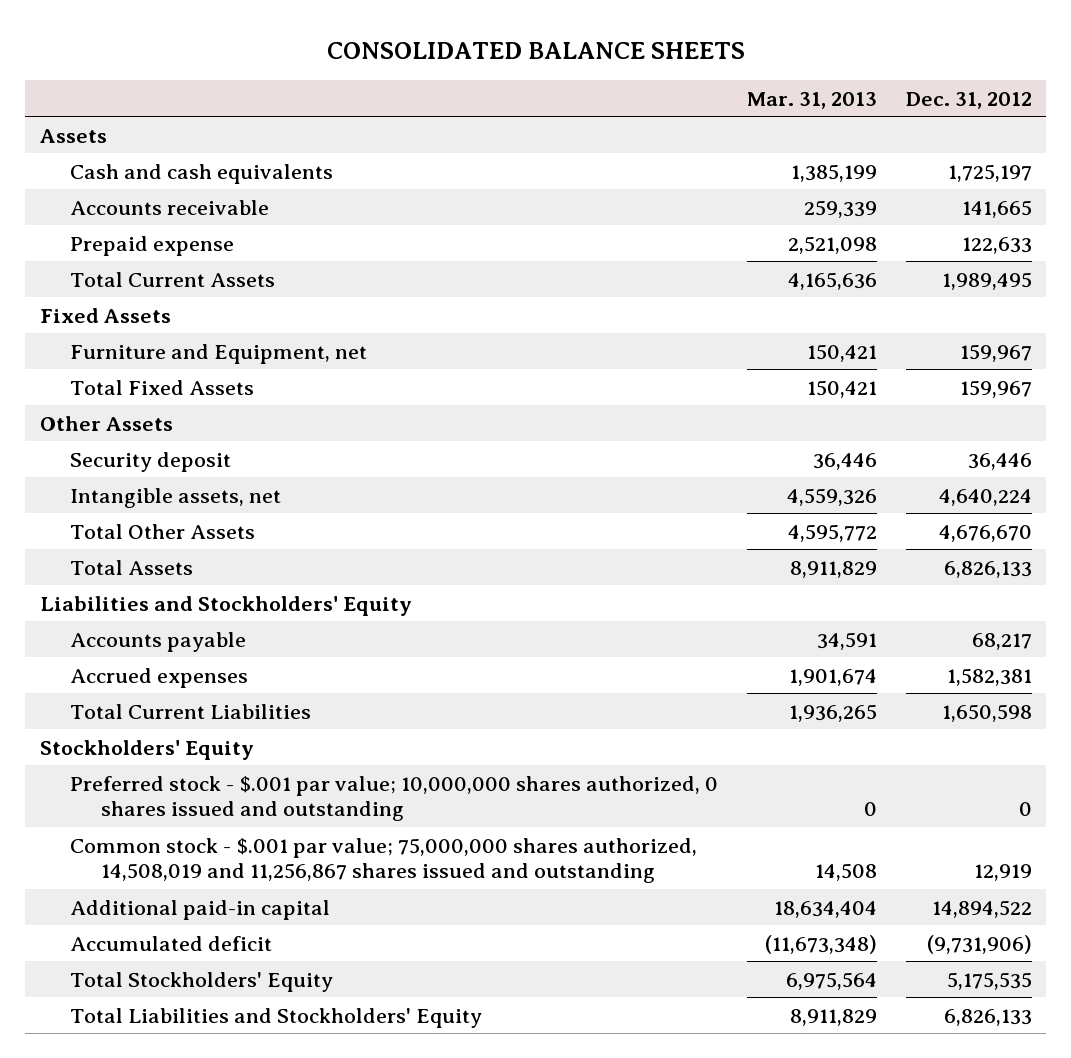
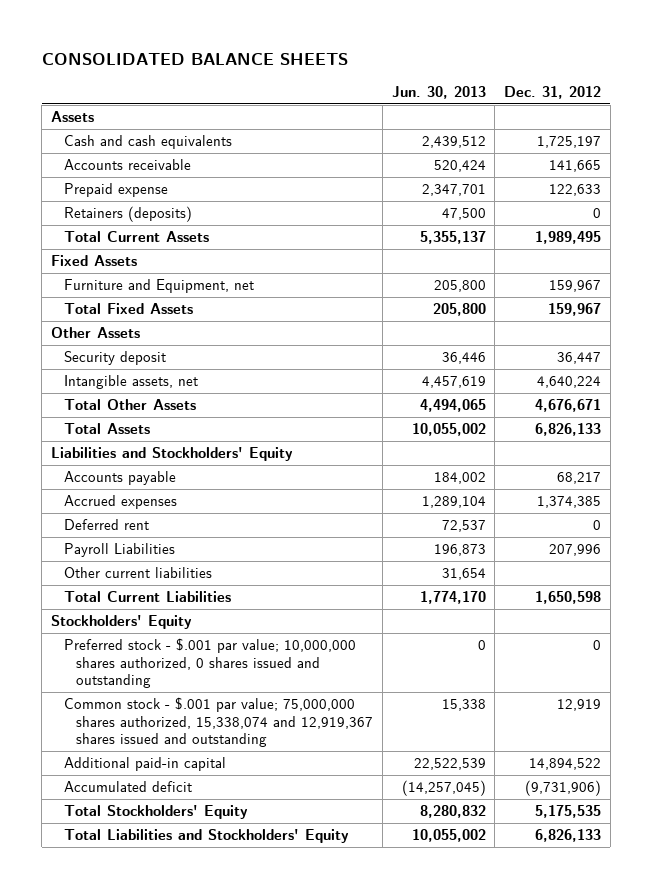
[746,91,877,109] Mar. 31, 2013 -> none
none -> [391,85,486,99] Jun. 30, 2013
none -> [63,206,192,223] Retainers (deposits)
[967,452,1032,470] 36,446 -> [557,352,602,365] 36,447
[938,524,1032,542] 4,676,670 -> [535,399,602,413] 4,676,671
[946,667,1032,686] 1,582,381 -> [537,496,602,509] 1,374,385
none -> [63,519,149,531] Deferred rent
none -> [63,543,175,558] Payroll Liabilities
none -> [63,567,212,579] Other current liabilities
[70,837,698,883] Common stock - $.001 par value; 75,000,000 shares authorized, 14,508,019 and 11,256,867 shares issued and outstanding -> [63,697,374,748] Common stock - $.001 par value; 75,000,000 shares authorized, 15,338,074 and 12,919,367 shares issued and outstanding

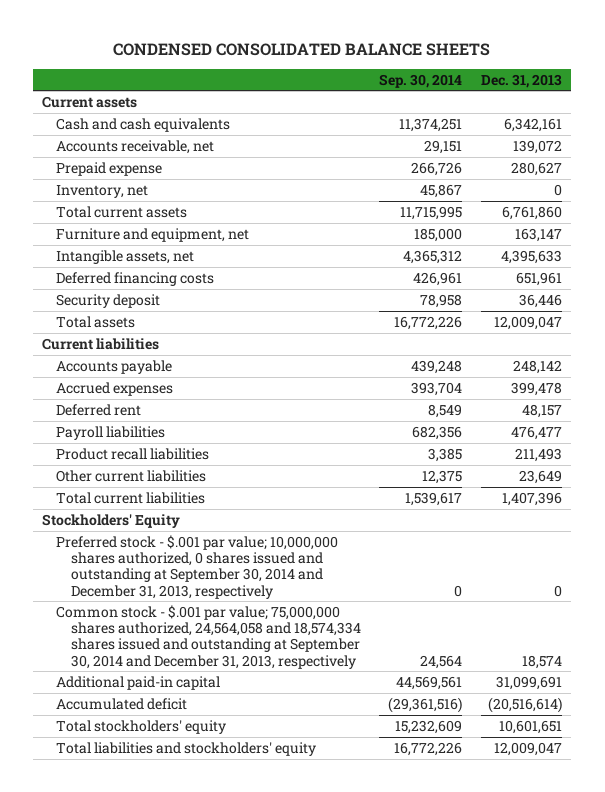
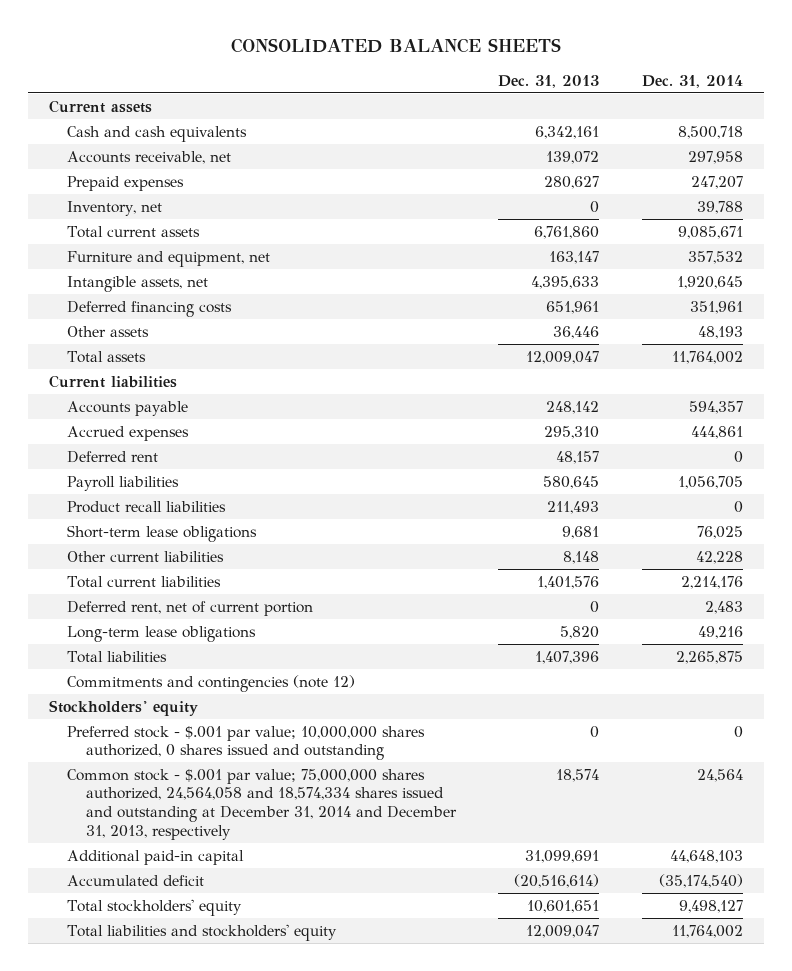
[113,42,491,56] CONDENSED CONSOLIDATED BALANCE SHEETS -> [231,38,562,54] CONSOLIDATED BALANCE SHEETS
[379,73,463,88] Sep. 30, 2014 -> none
none -> [642,74,744,88] Dec. 31, 2014
[56,161,163,176] Prepaid expense -> [67,175,185,191] Prepaid expenses
[56,293,161,308] Security deposit -> [67,325,150,337] Other assets
[511,381,563,396] 399,478 -> [544,425,600,439] 295,310
[511,425,563,440] 476,477 -> [543,475,600,489] 580,645
none -> [67,524,258,542] Short-term lease obligations
[519,469,563,484] 23,649 -> [563,550,600,564] 8,148
[502,491,563,506] 1,407,396 -> [537,575,600,589] 1,401,576
none -> [67,600,314,616] Deferred rent, net of current portion
none -> [67,625,257,642] Long-term lease obligations
none -> [67,650,168,663] Total liabilities
none -> [67,674,356,692] Commitments and contingencies (note 12)
[42,513,181,528] Stockholders' Equity -> [49,699,199,716] Stockholders' equity
[56,534,339,599] Preferred stock - $.001 par value; 10,000,000 shares authorized, 0 shares issued and outstanding at September 30, 2014 and December 31, 2013, respectively -> [67,725,426,761] Preferred stock - $.001 par value; 10,000,000 shares authorized, 0 shares issued and outstanding
[56,604,361,669] Common stock - $.001 par value; 75,000,000 shares authorized, 24,564,058 and 18,574,334 shares issued and outstanding at September 30, 2014 and December 31, 2013, respectively -> [67,768,457,840] Common stock - $.001 par value; 75,000,000 shares authorized, 24,564,058 and 18,574,334 shares issued and outstanding at December 31, 2014 and December 31, 2013, respectively

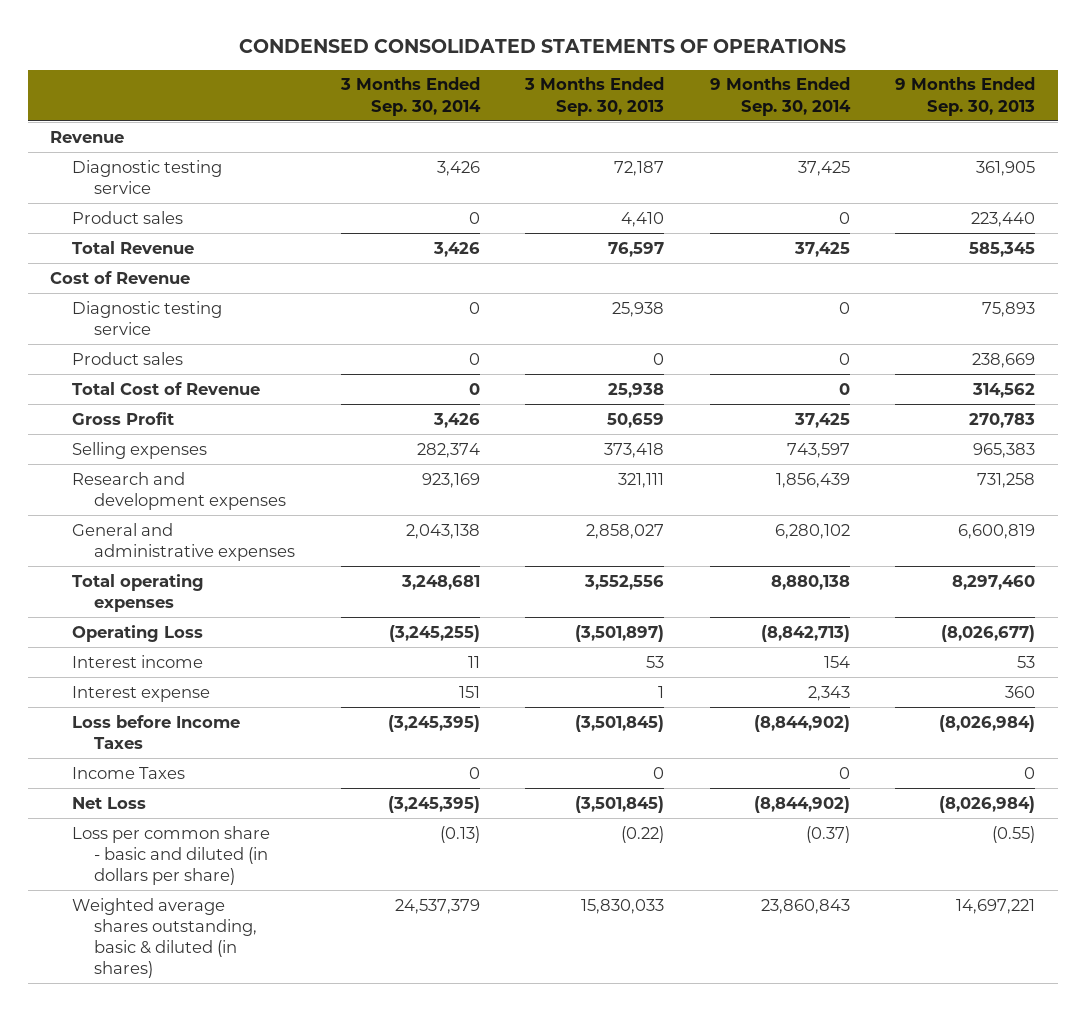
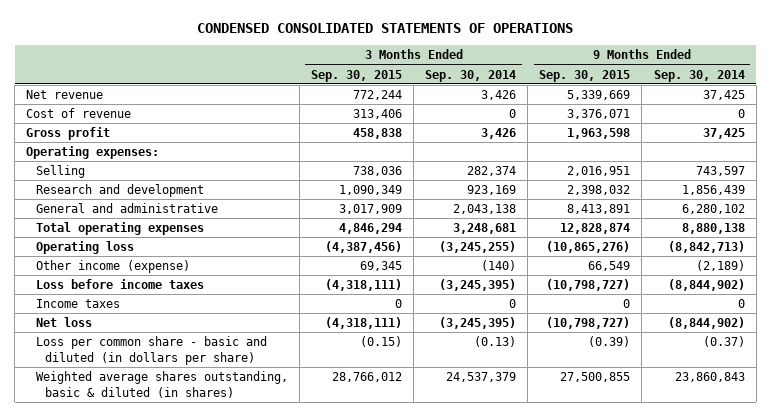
[524,77,665,116] 3 Months Ended Sep. 30, 2013 -> none
[895,77,1036,116] 9 Months Ended Sep. 30, 2013 -> none
none -> [310,69,402,82] Sep. 30, 2015
none -> [539,69,631,82] Sep. 30, 2015
[50,130,125,143] Revenue -> none
[72,159,223,194] Diagnostic testing service -> none
[72,210,184,224] Product sales -> none
[50,270,191,284] Cost of Revenue -> none
[72,300,223,335] Diagnostic testing service -> none
[72,351,184,365] Product sales -> none
[72,240,195,254] Total Revenue -> [26,90,104,100] Net revenue
[72,381,261,395] Total Cost of Revenue -> [26,108,132,119] Cost of revenue
[72,411,175,425] Gross Profit -> [26,127,111,141] Gross profit
none -> [26,146,160,160] Operating expenses:
[72,441,208,459] Selling expenses -> [35,165,85,179] Selling
[72,471,287,510] Research and development expenses -> [35,184,204,198] Research and development
[72,522,296,561] General and administrative expenses -> [35,203,218,214] General and administrative
[72,654,204,668] Interest income -> none
[72,685,211,702] Interest expense -> none
[72,624,204,642] Operating Loss -> [35,241,134,255] Operating loss
none -> [35,260,190,274] Other income (expense)
[72,714,241,749] Loss before Income Taxes -> [35,279,204,290] Loss before income taxes
[72,766,186,779] Income Taxes -> [35,299,120,309] Income taxes
[72,796,147,809] Net Loss -> [35,317,92,328] Net loss

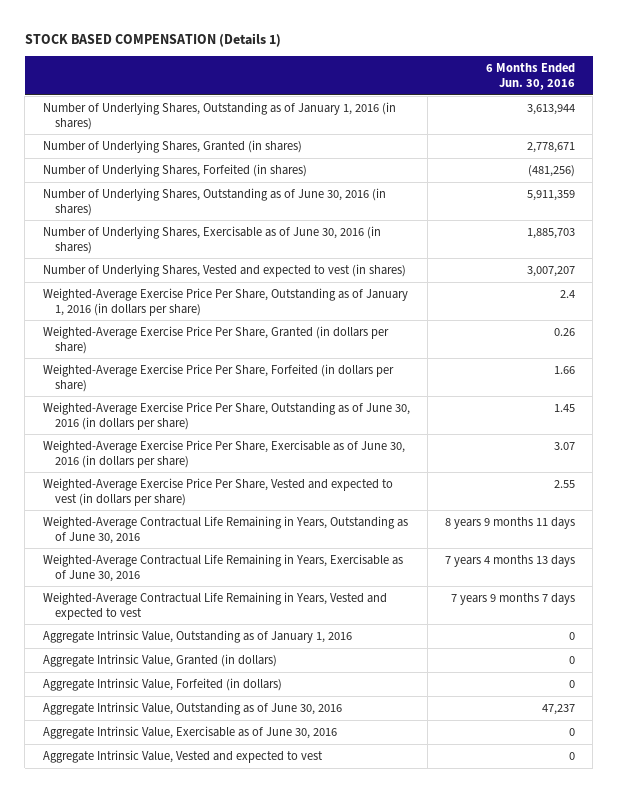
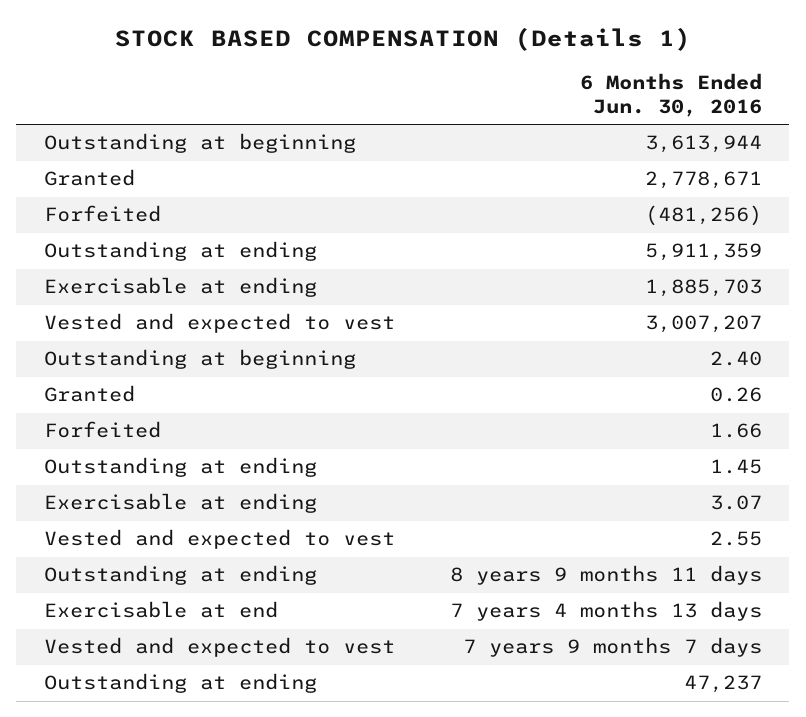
[42,287,408,316] Weighted-Average Exercise Price Per Share, Outstanding as of January 1, 2016 (in dollars per share) -> none
[42,629,352,643] Aggregate Intrinsic Value, Outstanding as of January 1, 2016 -> none
[42,653,277,667] Aggregate Intrinsic Value, Granted (in dollars) -> none
[42,677,282,691] Aggregate Intrinsic Value, Forfeited (in dollars) -> none
[42,725,337,739] Aggregate Intrinsic Value, Exercisable as of June 30, 2016 -> none
[42,749,323,763] Aggregate Intrinsic Value, Vested and expected to vest -> none
[42,101,396,130] Number of Underlying Shares, Outstanding as of January 1, 2016 (in shares) -> [43,133,356,154] Outstanding at beginning
[42,139,302,153] Number of Underlying Shares, Granted (in shares) -> [43,169,135,187] Granted
[42,163,307,177] Number of Underlying Shares, Forfeited (in shares) -> [43,205,161,223] Forfeited
[42,187,386,216] Number of Underlying Shares, Outstanding as of June 30, 2016 (in shares) -> [43,241,317,262] Outstanding at ending
[42,225,381,254] Number of Underlying Shares, Exercisable as of June 30, 2016 (in shares) -> [43,277,317,298] Exercisable at ending
[42,263,406,277] Number of Underlying Shares, Vested and expected to vest (in shares) -> [43,313,395,334] Vested and expected to vest
none -> [43,349,356,370] Outstanding at beginning
[42,325,389,354] Weighted-Average Exercise Price Per Share, Granted (in dollars per share) -> [43,385,135,403] Granted
[42,363,394,392] Weighted-Average Exercise Price Per Share, Forfeited (in dollars per share) -> [43,421,161,439] Forfeited
[42,401,410,430] Weighted-Average Exercise Price Per Share, Outstanding as of June 30, 2016 (in dollars per share) -> [43,457,317,478] Outstanding at ending
[42,439,405,468] Weighted-Average Exercise Price Per Share, Exercisable as of June 30, 2016 (in dollars per share) -> [43,493,317,514] Exercisable at ending
[42,477,393,506] Weighted-Average Exercise Price Per Share, Vested and expected to vest (in dollars per share) -> [43,529,395,550] Vested and expected to vest
[42,515,408,544] Weighted-Average Contractual Life Remaining in Years, Outstanding as of June 30, 2016 -> [43,565,317,586] Outstanding at ending
[42,553,403,582] Weighted-Average Contractual Life Remaining in Years, Exercisable as of June 30, 2016 -> [43,601,278,619] Exercisable at end
[42,591,387,620] Weighted-Average Contractual Life Remaining in Years, Vested and expected to vest -> [43,637,395,658] Vested and expected to vest
[42,701,342,715] Aggregate Intrinsic Value, Outstanding as of June 30, 2016 -> [43,673,317,694] Outstanding at ending

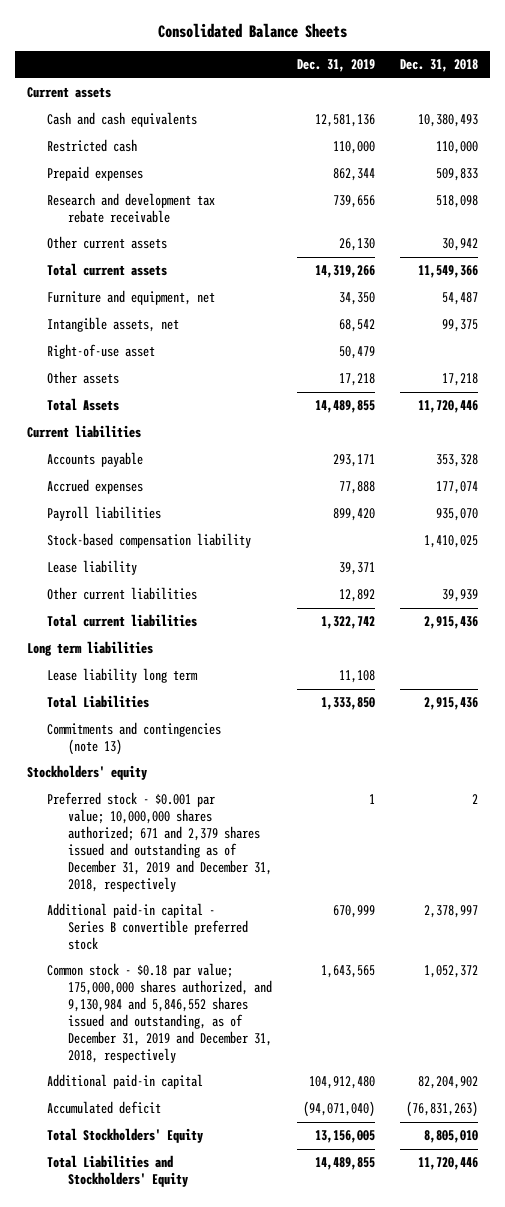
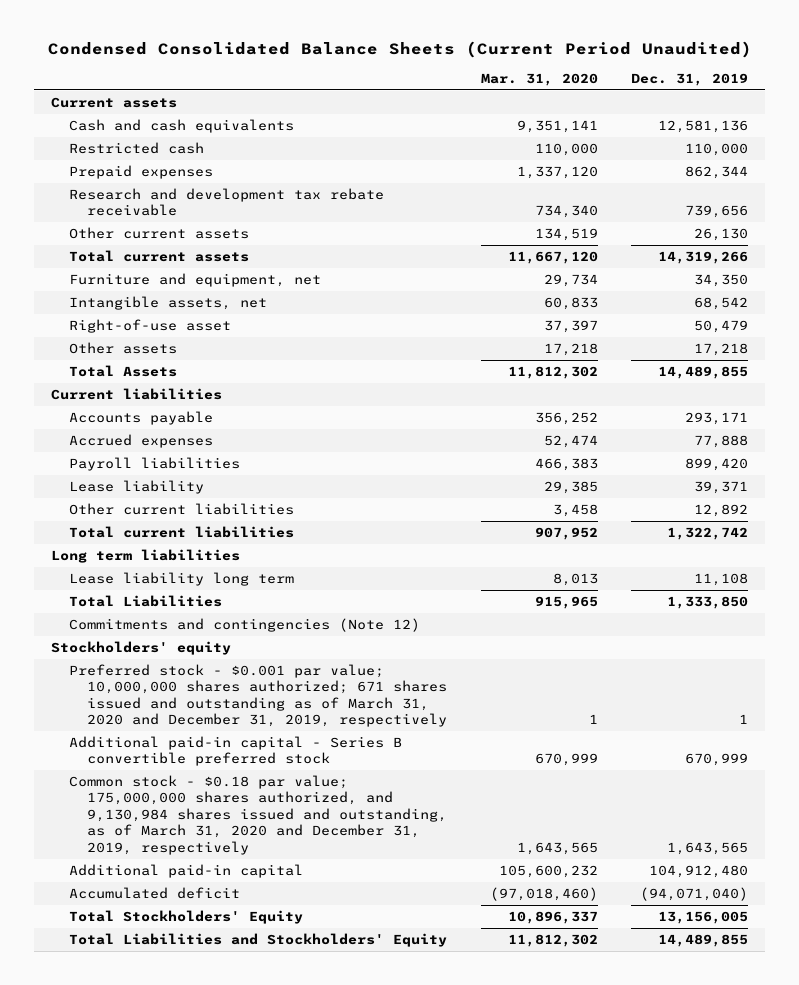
[157,22,347,38] Consolidated Balance Sheets -> [47,41,752,59] Condensed Consolidated Balance Sheets (Current Period Unaudited)
[399,59,478,73] Dec. 31, 2018 -> none
none -> [480,72,598,86] Mar. 31, 2020
[47,533,252,549] Stock-based compensation liability -> none
[47,722,222,756] Commitments and contingencies (note 13) -> [68,617,420,632] Commitments and contingencies (Note 12)
[47,792,272,892] Preferred stock - $0.001 par value; 10,000,000 shares authorized; 671 and 2,379 shares issued and outstanding as of December 31, 2019 and December 31, 2018, respectively -> [68,663,448,728] Preferred stock - $0.001 par value; 10,000,000 shares authorized; 671 shares issued and outstanding as of March 31, 2020 and December 31, 2019, respectively
[47,963,272,1063] Common stock - $0.18 par value; 175,000,000 shares authorized, and 9,130,984 and 5,846,552 shares issued and outstanding, as of December 31, 2019 and December 31, 2018, respectively -> [68,774,448,855] Common stock - $0.18 par value; 175,000,000 shares authorized, and 9,130,984 shares issued and outstanding, as of March 31, 2020 and December 31, 2019, respectively

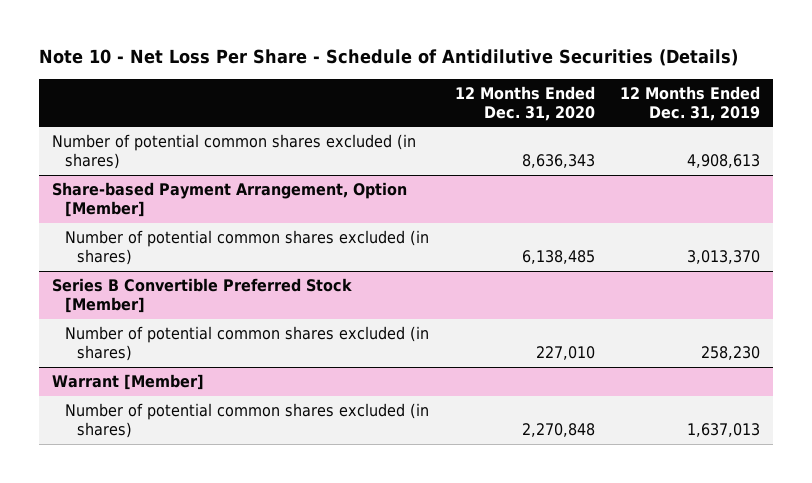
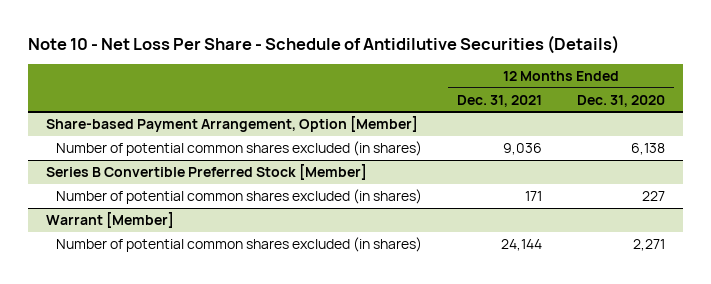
[620,85,761,121] 12 Months Ended Dec. 31, 2019 -> none
none -> [457,94,543,107] Dec. 31, 2021
[51,133,416,170] Number of potential common shares excluded (in shares) -> none
[521,250,595,265] 6,138,485 -> [631,142,666,155] 6,138
[535,346,595,361] 227,010 -> [642,190,666,201] 227
[521,423,595,438] 2,270,848 -> [633,238,666,251] 2,271

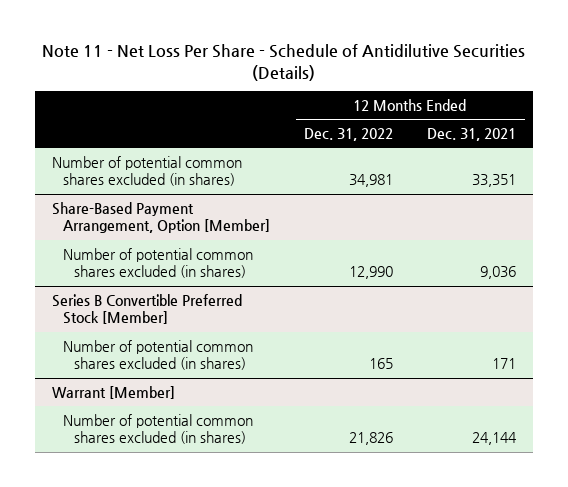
[28,35,620,55] Note 10 - Net Loss Per Share - Schedule of Antidilutive Securities (Details) -> [42,44,526,81] Note 11 - Net Loss Per Share - Schedule of Antidilutive Securities (Details)
[577,94,666,107] Dec. 31, 2020 -> none
none -> [304,128,394,142] Dec. 31, 2022
none -> [52,155,243,187] Number of potential common shares excluded (in shares)
[45,115,418,132] Share-based Payment Arrangement, Option [Member] -> [52,201,270,234] Share-Based Payment Arrangement, Option [Member]

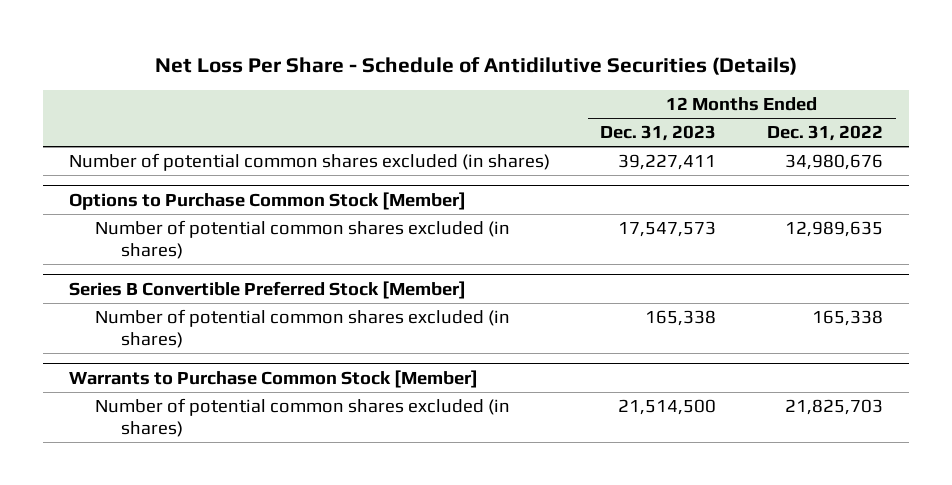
[42,44,526,81] Note 11 - Net Loss Per Share - Schedule of Antidilutive Securities (Details) -> [154,56,797,75] Net Loss Per Share - Schedule of Antidilutive Securities (Details)
[427,128,517,142] Dec. 31, 2021 -> none
none -> [600,125,717,142] Dec. 31, 2023
[349,174,394,188] 34,981 -> [785,154,884,171] 34,980,676
[52,201,270,234] Share-Based Payment Arrangement, Option [Member] -> [68,191,466,210] Options to Purchase Common Stock [Member]
[349,266,394,280] 12,990 -> [785,221,884,238] 12,989,635
[369,358,394,370] 165 -> [812,310,884,327] 165,338
[52,385,176,399] Warrant [Member] -> [68,369,478,388] Warrants to Purchase Common Stock [Member]
[349,432,394,446] 21,826 -> [785,399,884,416] 21,825,703

